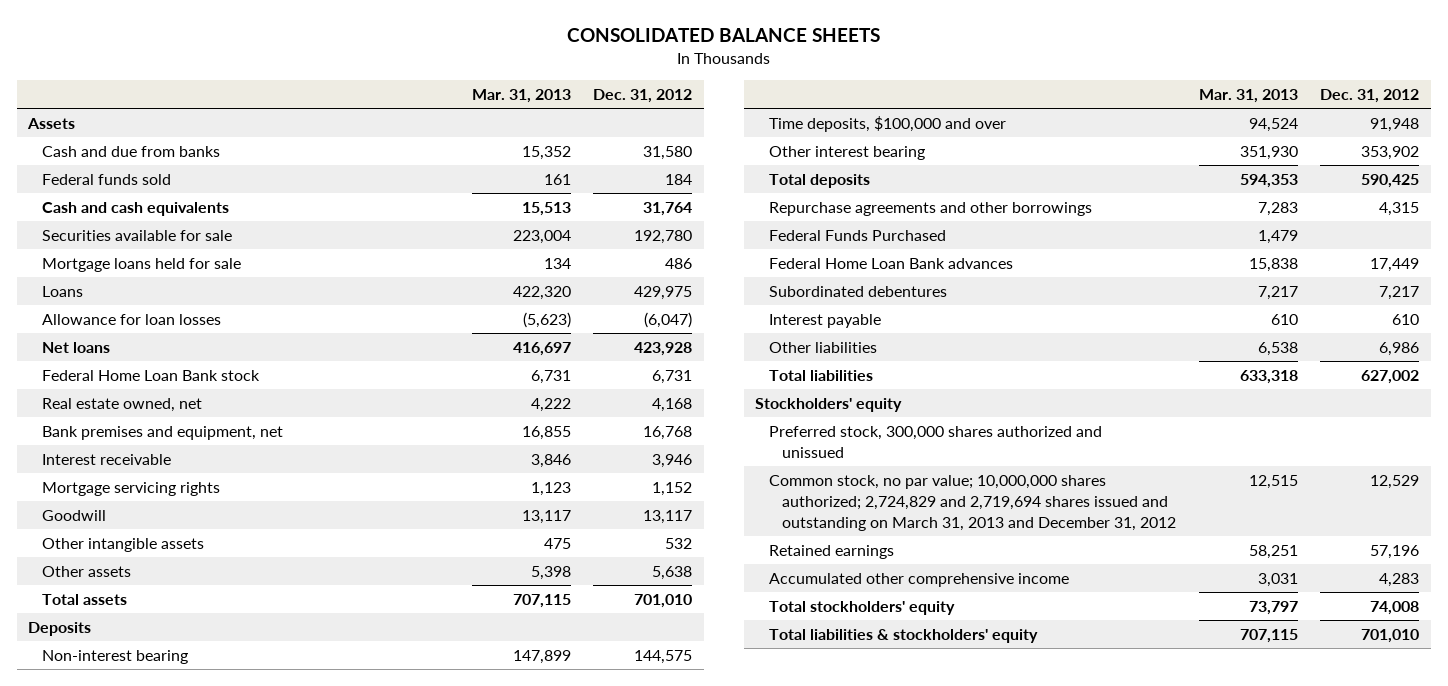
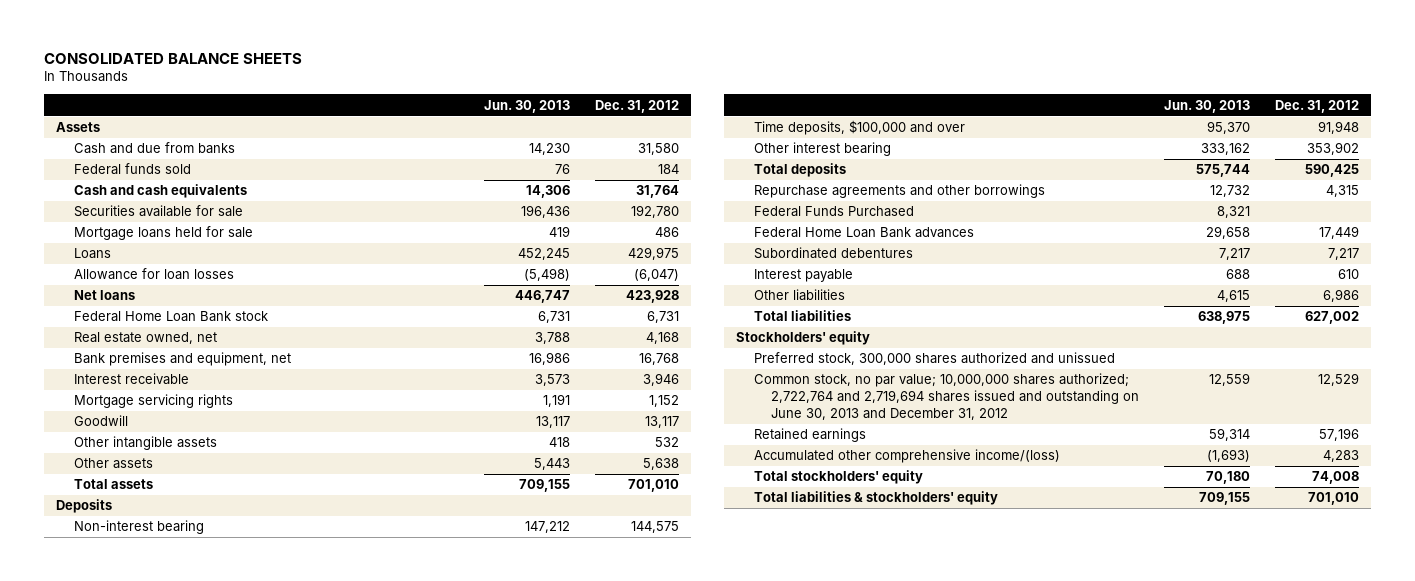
[471,89,571,104] Mar. 31, 2013 -> none
none -> [483,99,570,113] Jun. 30, 2013
[768,474,1177,531] Common stock, no par value; 10,000,000 shares authorized; 2,724,829 and 2,719,694 shares issued and outstanding on March 31, 2013 and December 31, 2012 -> [753,373,1140,420] Common stock, no par value; 10,000,000 shares authorized; 2,722,764 and 2,719,694 shares issued and outstanding on June 30, 2013 and December 31, 2012
[768,572,1069,587] Accumulated other comprehensive income -> [753,449,1060,464] Accumulated other comprehensive income/(loss)

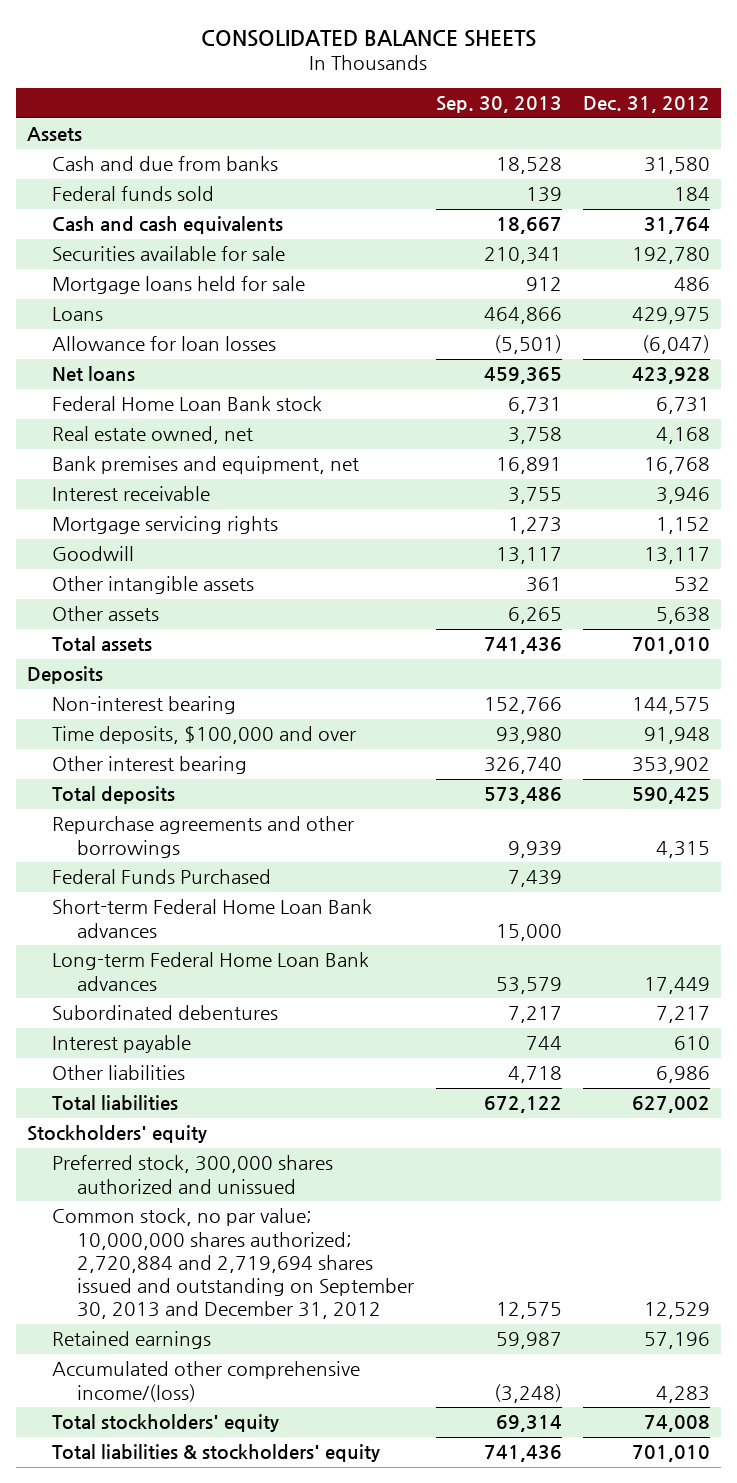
[483,99,570,113] Jun. 30, 2013 -> none
none -> [435,96,562,114] Sep. 30, 2013
none -> [51,899,372,938] Short-term Federal Home Loan Bank advances
[753,227,974,239] Federal Home Loan Bank advances -> [51,952,369,991] Long-term Federal Home Loan Bank advances
[753,373,1140,420] Common stock, no par value; 10,000,000 shares authorized; 2,722,764 and 2,719,694 shares issued and outstanding on June 30, 2013 and December 31, 2012 -> [51,1208,415,1320] Common stock, no par value; 10,000,000 shares authorized; 2,720,884 and 2,719,694 shares issued and outstanding on September 30, 2013 and December 31, 2012

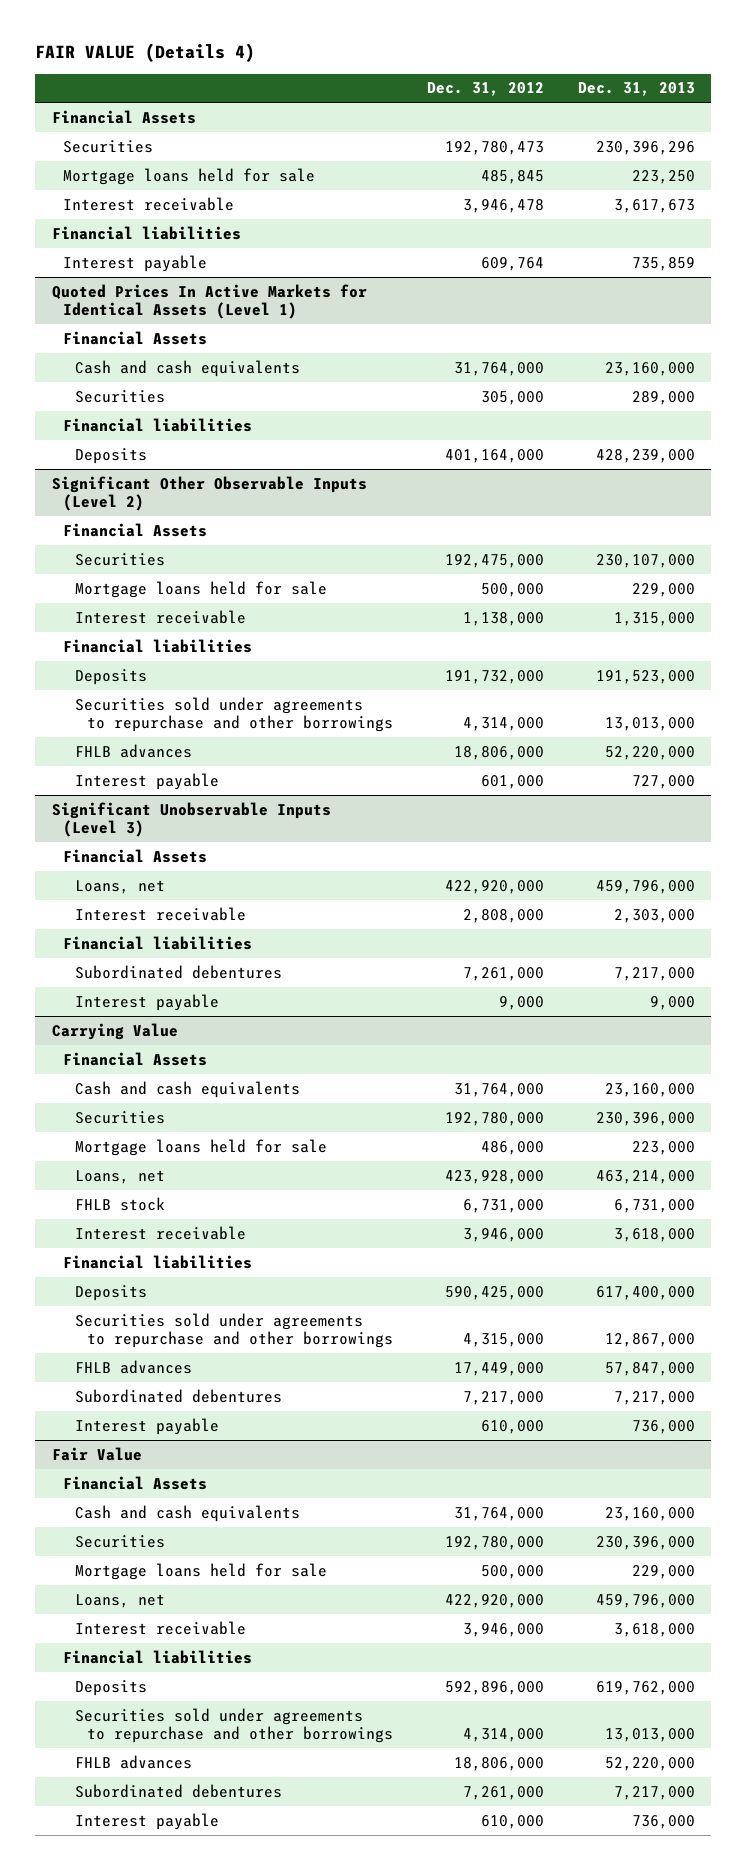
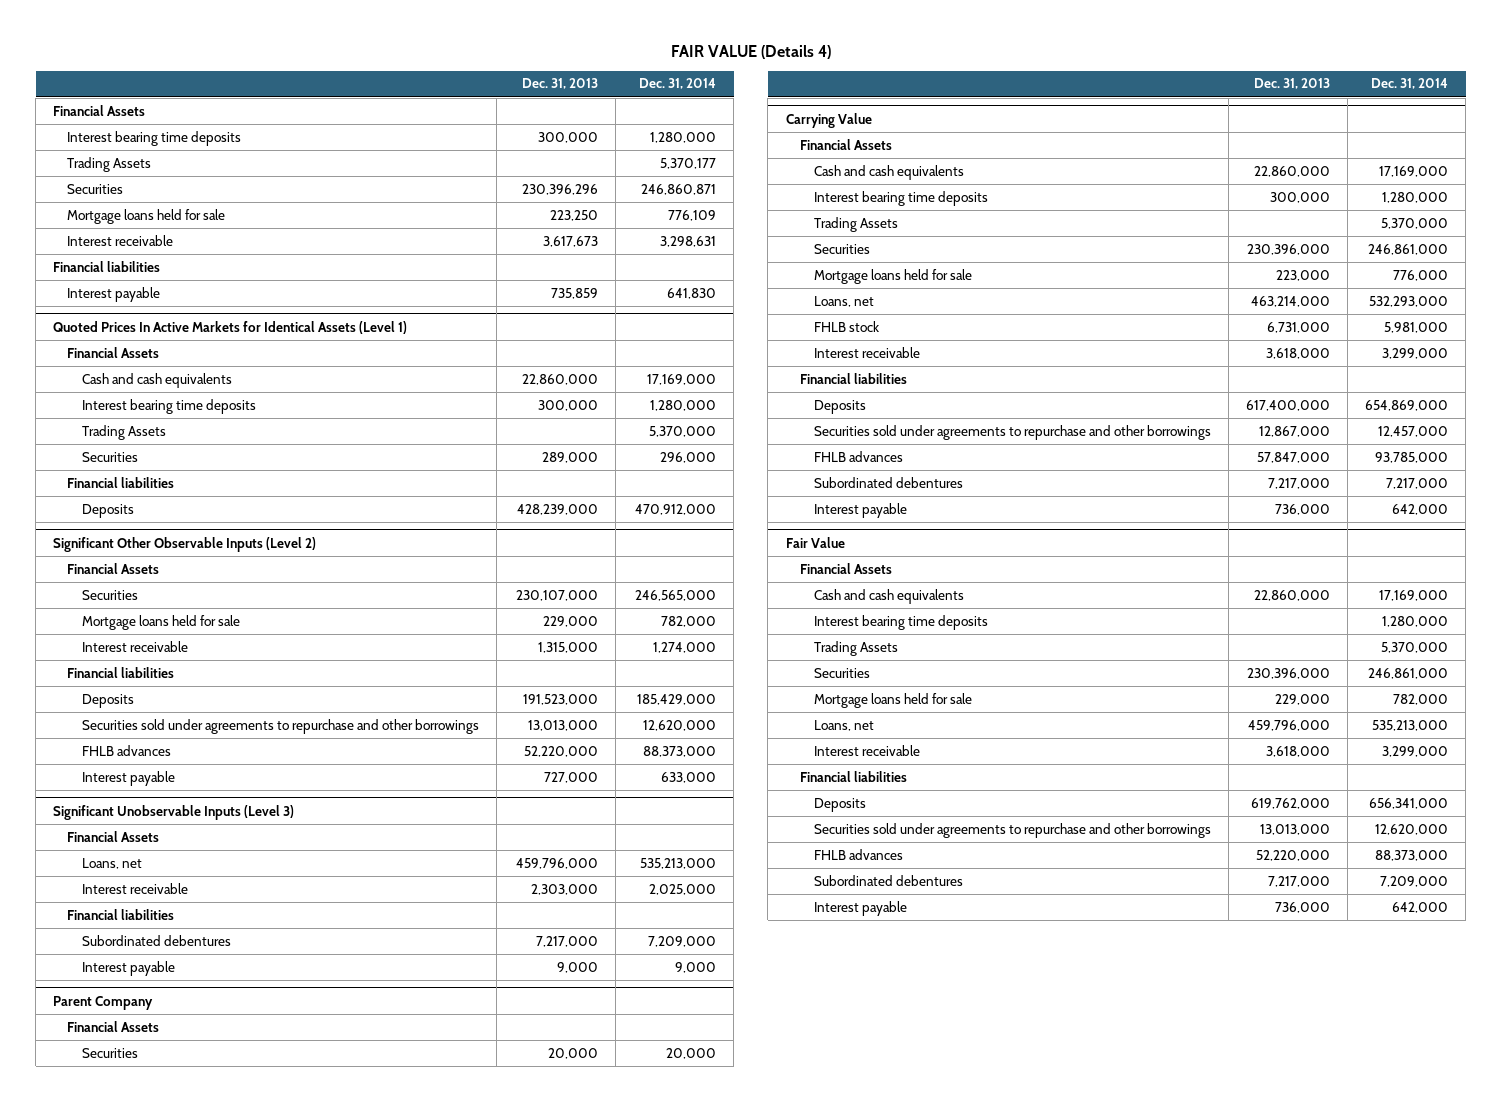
[426,82,544,97] Dec. 31, 2012 -> none
none -> [638,78,716,90] Dec. 31, 2014
none -> [67,130,242,146] Interest bearing time deposits
none -> [67,156,152,172] Trading Assets
[604,361,695,376] 23,160,000 -> [521,373,598,385] 22,860,000
none -> [81,398,256,414] Interest bearing time deposits
none -> [81,424,166,440] Trading Assets
none -> [53,995,154,1010] Parent Company
none -> [67,1020,160,1032] Financial Assets
none -> [81,1047,138,1058] Securities
[604,1082,695,1097] 23,160,000 -> [1253,165,1330,177] 22,860,000
none -> [813,190,988,206] Interest bearing time deposits
none -> [813,216,898,232] Trading Assets
[604,1506,695,1521] 23,160,000 -> [1253,589,1330,601] 22,860,000
none -> [813,614,988,630] Interest bearing time deposits
none -> [813,640,898,656] Trading Assets

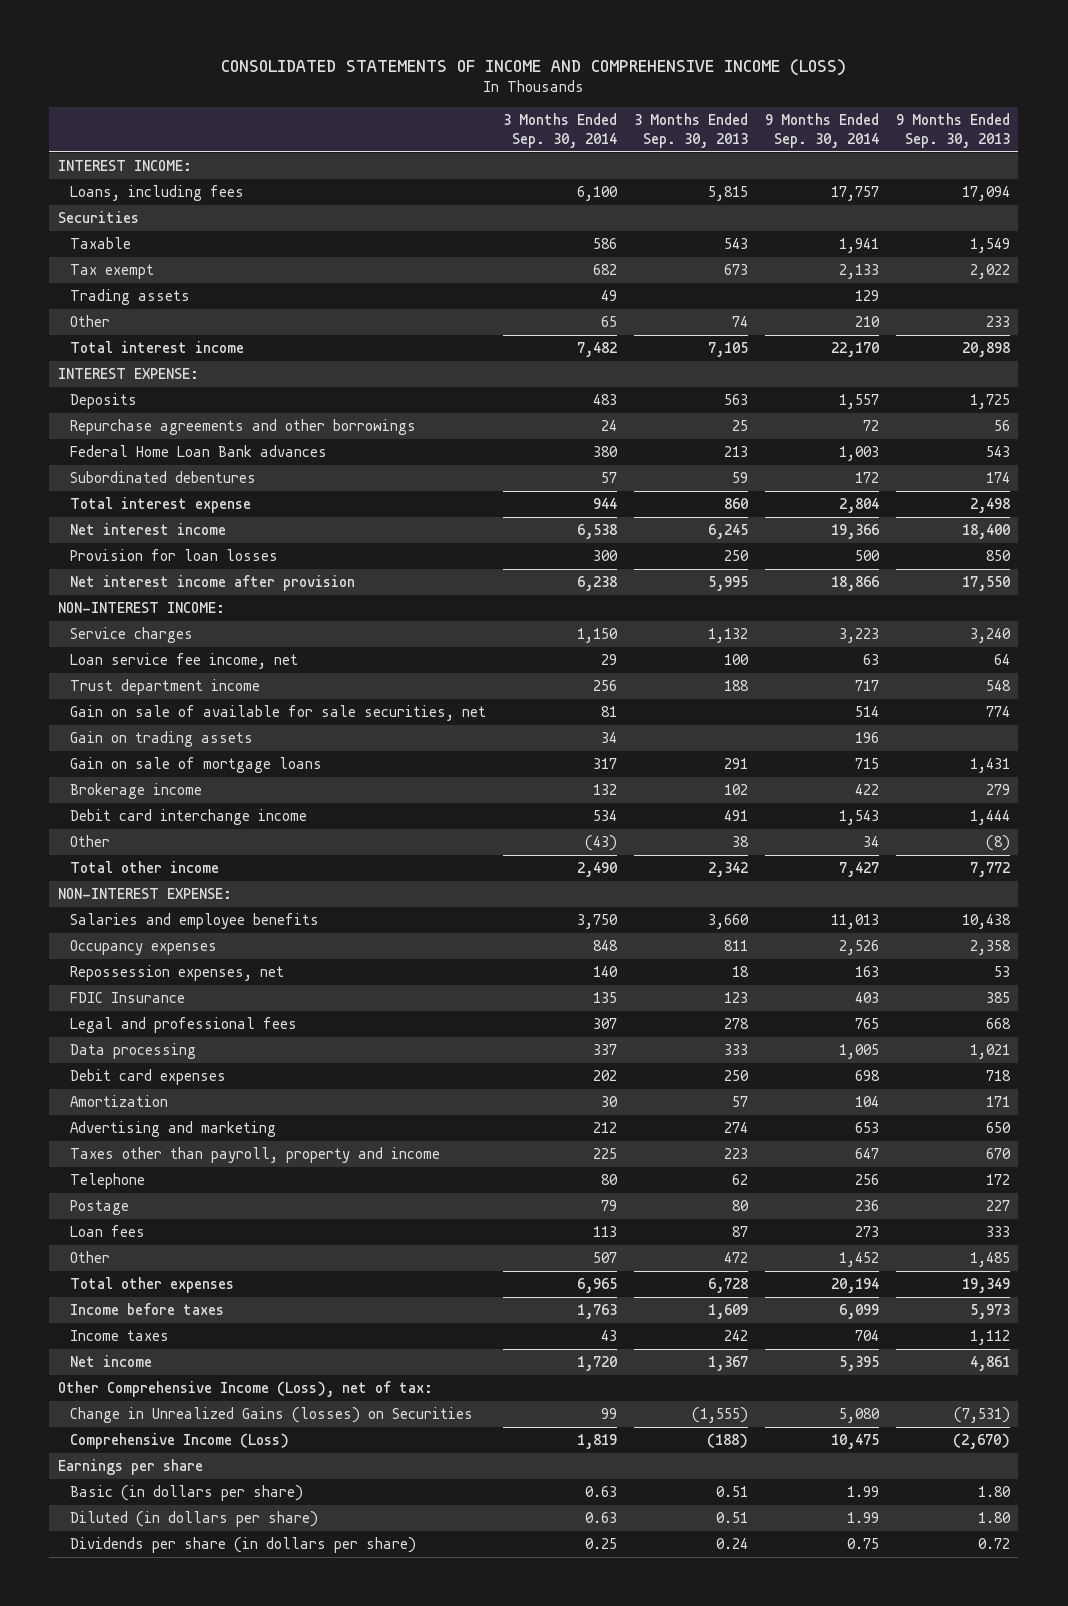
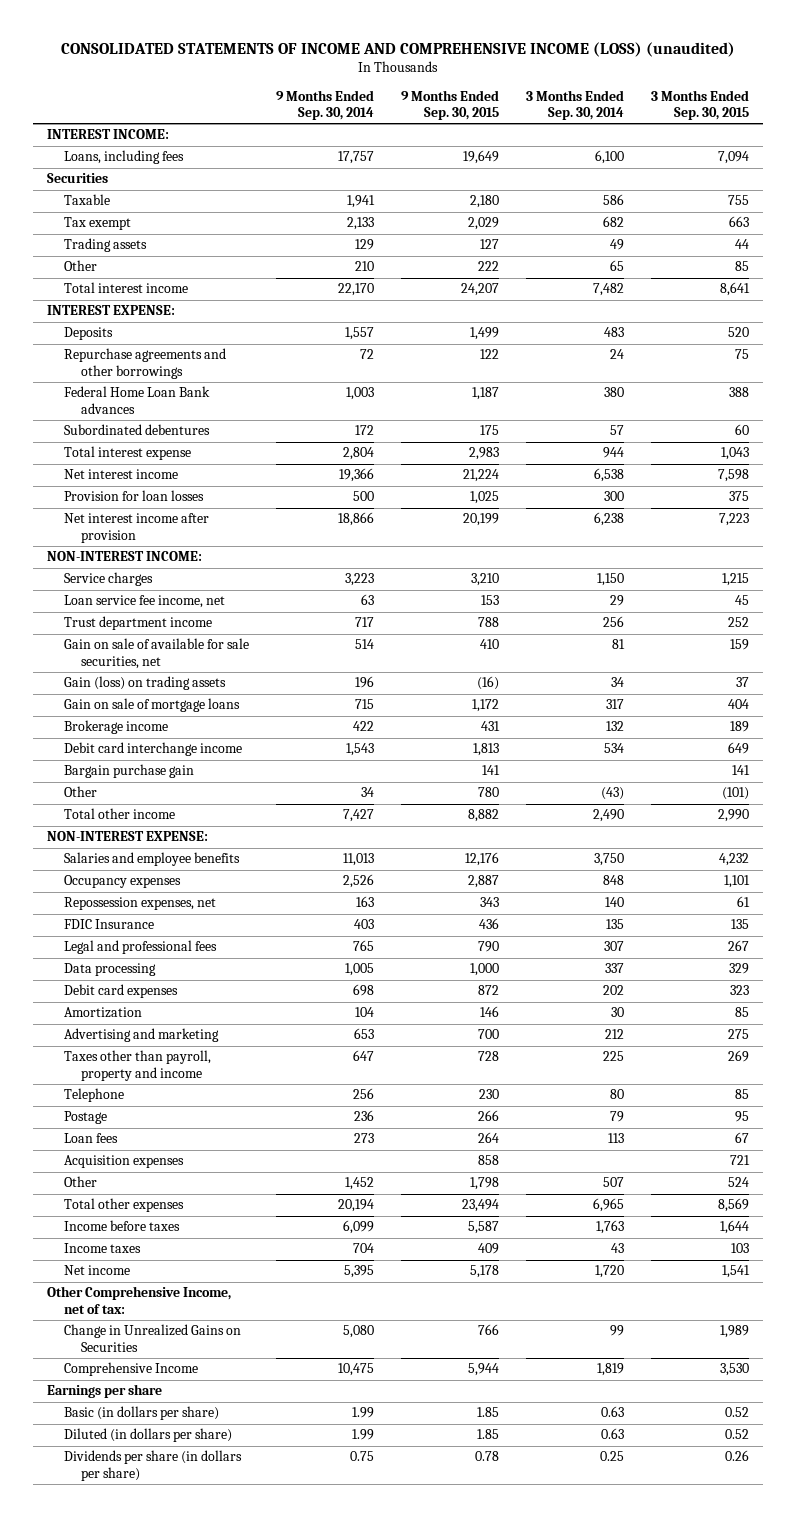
[220,59,846,77] CONSOLIDATED STATEMENTS OF INCOME AND COMPREHENSIVE INCOME (LOSS) -> [61,42,736,58] CONSOLIDATED STATEMENTS OF INCOME AND COMPREHENSIVE INCOME (LOSS) (unaudited)
[634,113,749,148] 3 Months Ended Sep. 30, 2013 -> none
[895,113,1010,148] 9 Months Ended Sep. 30, 2013 -> none
none -> [401,89,500,121] 9 Months Ended Sep. 30, 2015
none -> [651,89,750,121] 3 Months Ended Sep. 30, 2015
[70,731,254,748] Gain on trading assets -> [63,676,226,691] Gain (loss) on trading assets
none -> [63,764,194,779] Bargain purchase gain
none -> [63,1155,184,1169] Acquisition expenses
[57,1381,433,1398] Other Comprehensive Income (Loss), net of tax: -> [46,1286,231,1314] Other Comprehensive Income, net of tax:
[70,1407,474,1424] Change in Unrealized Gains (losses) on Securities -> [63,1324,241,1352] Change in Unrealized Gains on Securities
[70,1433,290,1450] Comprehensive Income (Loss) -> [63,1362,198,1377] Comprehensive Income

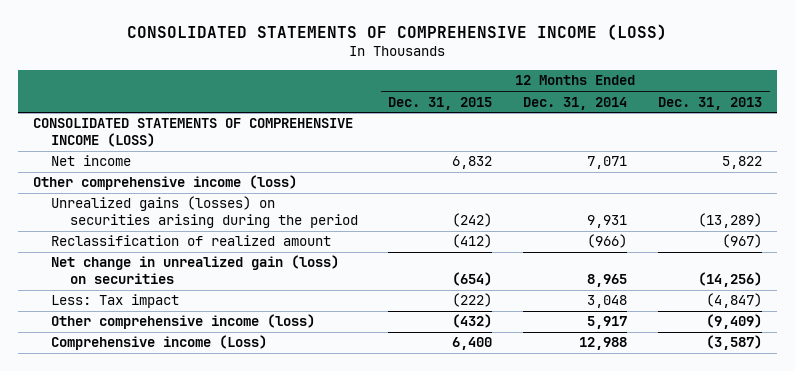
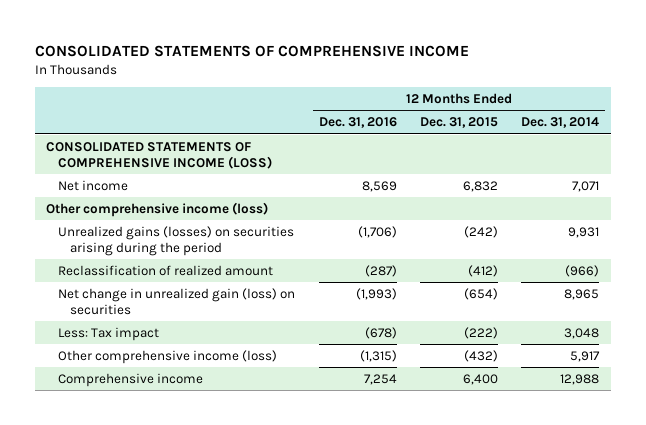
[127,24,668,41] CONSOLIDATED STATEMENTS OF COMPREHENSIVE INCOME (LOSS) -> [34,44,469,57] CONSOLIDATED STATEMENTS OF COMPREHENSIVE INCOME
[657,96,762,110] Dec. 31, 2013 -> none
none -> [318,117,397,129] Dec. 31, 2016
[51,335,268,351] Comprehensive income (Loss) -> [58,372,204,387] Comprehensive income

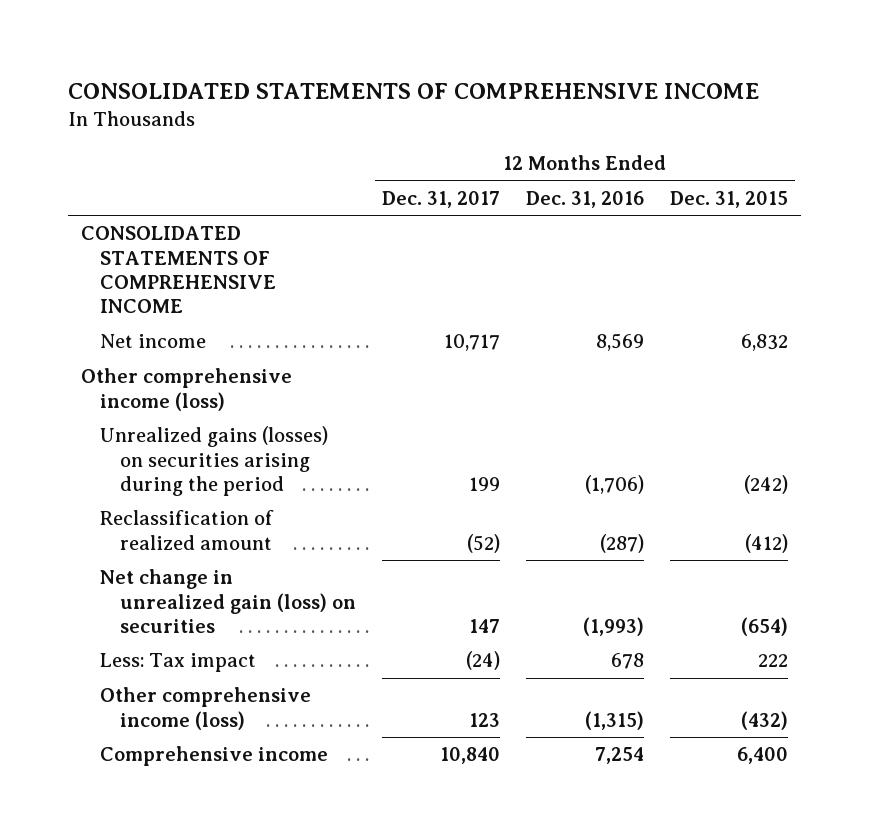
[521,117,600,129] Dec. 31, 2014 -> none
none -> [381,190,500,208] Dec. 31, 2017
[46,141,273,169] CONSOLIDATED STATEMENTS OF COMPREHENSIVE INCOME (LOSS) -> [81,226,277,314] CONSOLIDATED STATEMENTS OF COMPREHENSIVE INCOME
[364,326,397,339] (678) -> [611,653,645,670] 678
[464,326,499,339] (222) -> [758,654,789,668] 222

